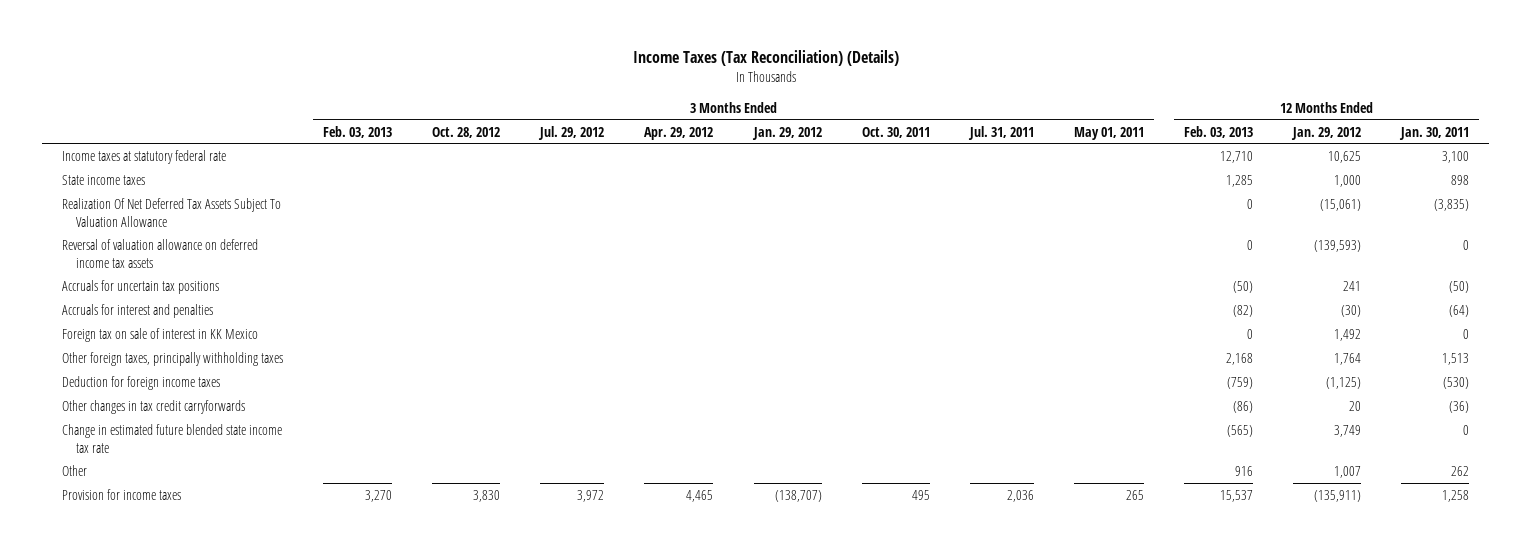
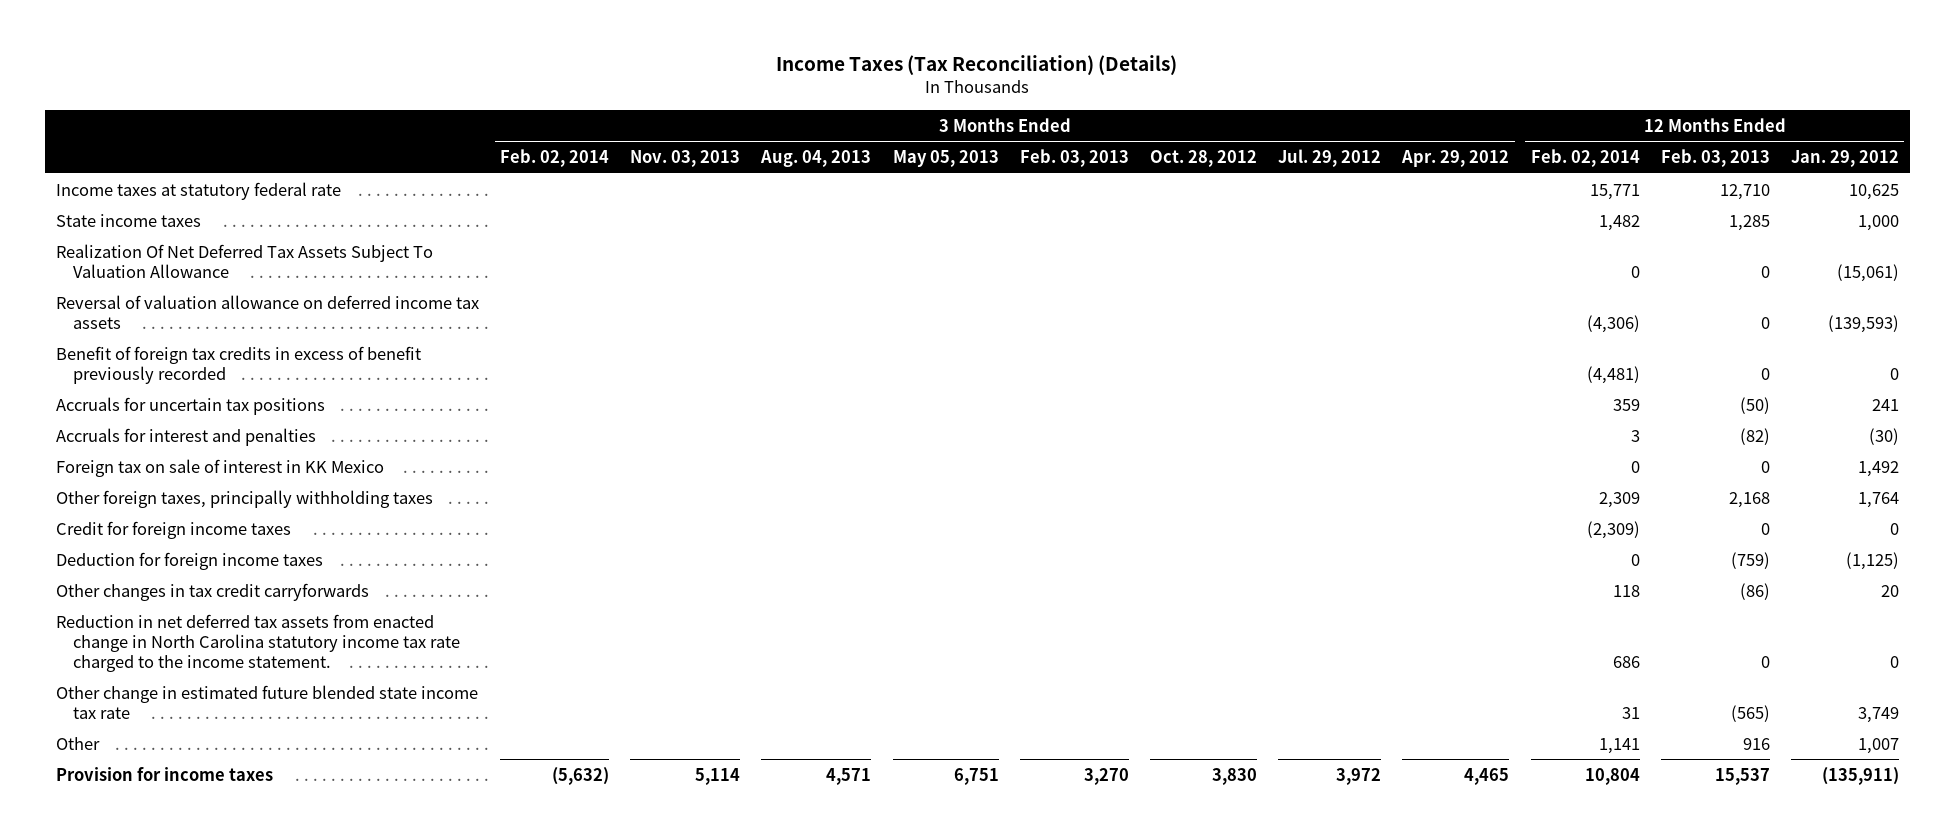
[751,126,822,140] Jan. 29, 2012 -> none
[861,126,930,138] Oct. 30, 2011 -> none
[967,125,1034,140] Jul. 31, 2011 -> none
[1073,126,1144,140] May 01, 2011 -> none
[1399,126,1470,140] Jan. 30, 2011 -> none
none -> [499,148,609,167] Feb. 02, 2014
none -> [630,149,741,167] Nov. 03, 2013
none -> [760,149,872,167] Aug. 04, 2013
none -> [892,149,999,167] May 05, 2013
none -> [1530,148,1640,167] Feb. 02, 2014
none -> [55,345,421,384] Benefit of foreign tax credits in excess of benefit previously recorded
none -> [55,520,291,539] Credit for foreign income taxes
none -> [55,613,461,672] Reduction in net deferred tax assets from enacted change in North Carolina statutory income tax rate charged to the income statement.
[61,423,282,453] Change in estimated future blended state income tax rate -> [55,684,478,719] Other change in estimated future blended state income tax rate

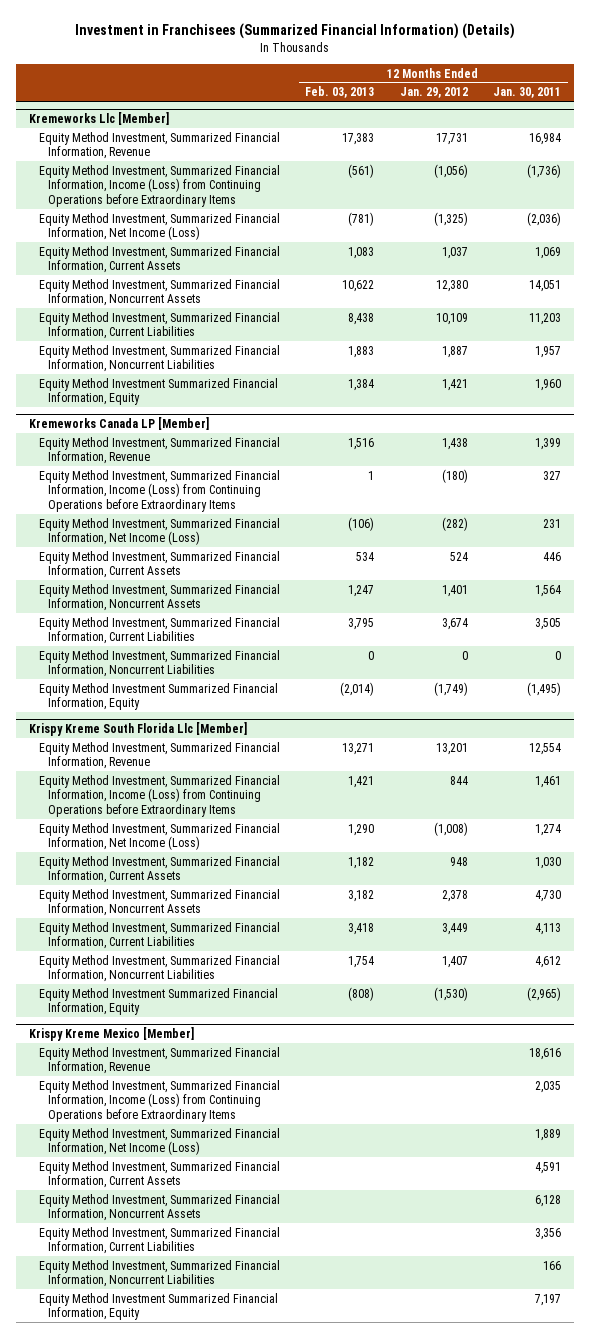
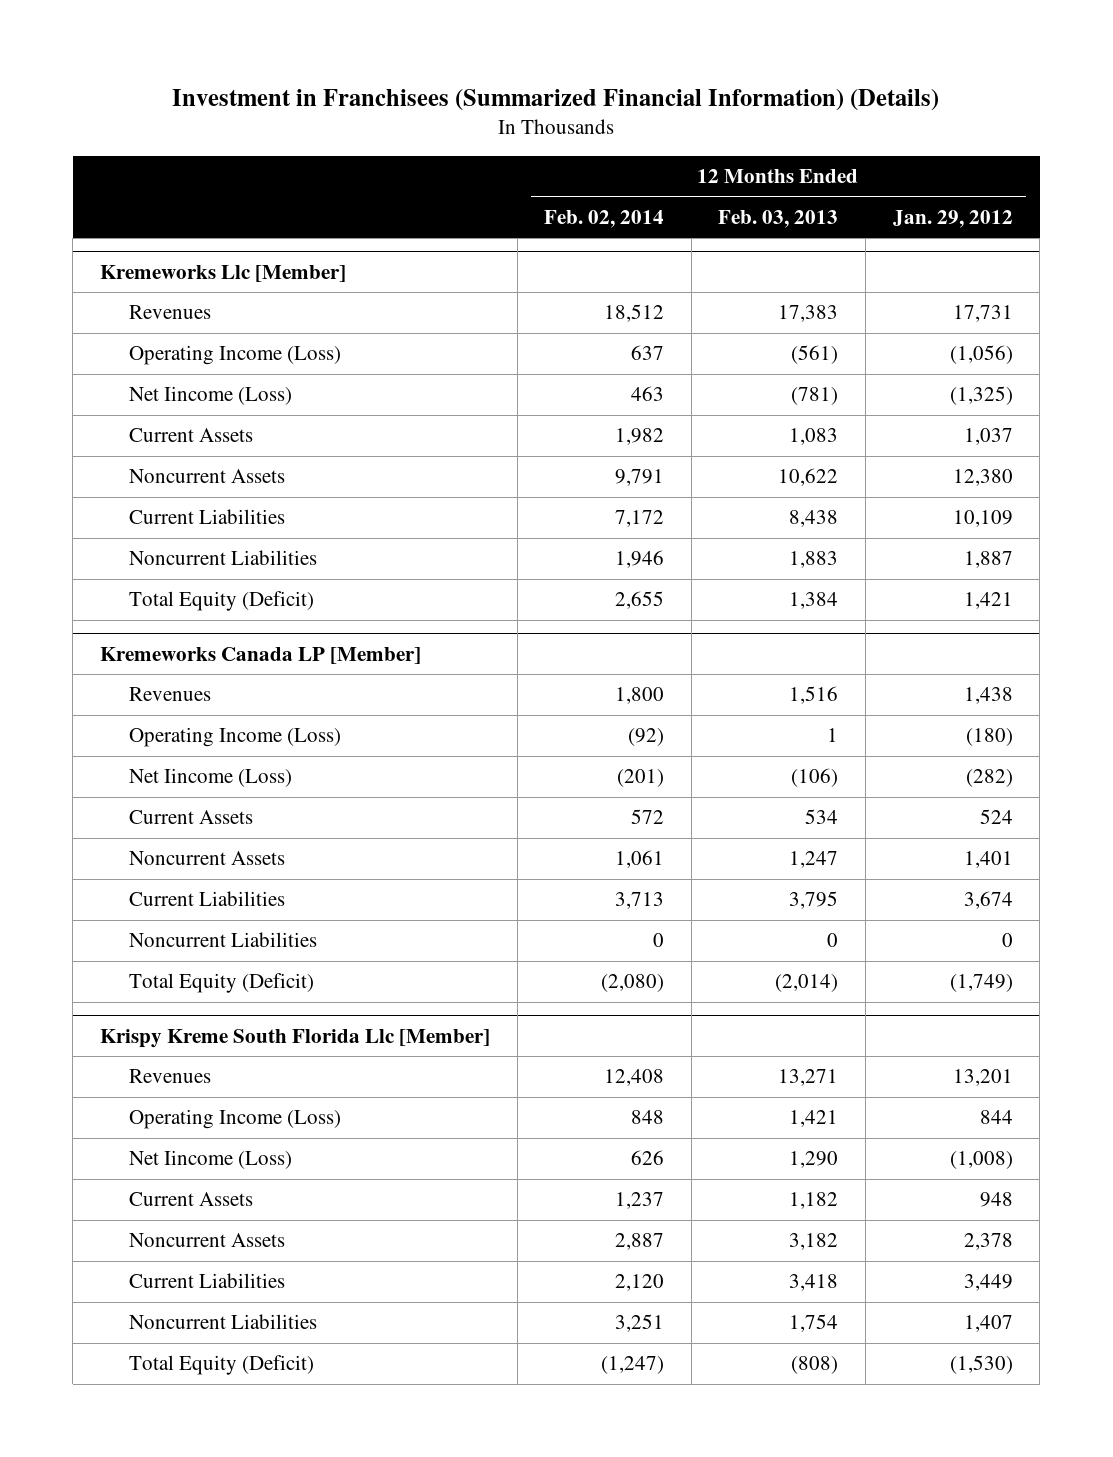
[493,87,562,99] Jan. 30, 2011 -> none
none -> [544,209,665,228] Feb. 02, 2014
[38,131,280,160] Equity Method Investment, Summarized Financial Information, Revenue -> [128,305,211,320] Revenues
[38,164,280,208] Equity Method Investment, Summarized Financial Information, Income (Loss) from Continuing Operations before Extraordinary Items -> [128,345,341,366] Operating Income (Loss)
[38,212,280,241] Equity Method Investment, Summarized Financial Information, Net Income (Loss) -> [128,386,292,406] Net Iincome (Loss)
[38,245,280,274] Equity Method Investment, Summarized Financial Information, Current Assets -> [128,428,253,443] Current Assets
[38,278,280,307] Equity Method Investment, Summarized Financial Information, Noncurrent Assets -> [128,469,285,484] Noncurrent Assets
[38,311,280,340] Equity Method Investment, Summarized Financial Information, Current Liabilities -> [128,509,285,525] Current Liabilities
[38,344,280,373] Equity Method Investment, Summarized Financial Information, Noncurrent Liabilities -> [128,550,317,566] Noncurrent Liabilities
[38,377,278,406] Equity Method Investment Summarized Financial Information, Equity -> [128,591,314,612] Total Equity (Deficit)
[38,436,280,465] Equity Method Investment, Summarized Financial Information, Revenue -> [128,687,211,702] Revenues
[38,469,280,513] Equity Method Investment, Summarized Financial Information, Income (Loss) from Continuing Operations before Extraordinary Items -> [128,727,341,748] Operating Income (Loss)
[38,517,280,546] Equity Method Investment, Summarized Financial Information, Net Income (Loss) -> [128,768,292,788] Net Iincome (Loss)
[38,550,280,579] Equity Method Investment, Summarized Financial Information, Current Assets -> [128,810,253,825] Current Assets
[38,583,280,612] Equity Method Investment, Summarized Financial Information, Noncurrent Assets -> [128,851,285,866] Noncurrent Assets
[38,616,280,645] Equity Method Investment, Summarized Financial Information, Current Liabilities -> [128,891,285,907] Current Liabilities
[38,649,280,678] Equity Method Investment, Summarized Financial Information, Noncurrent Liabilities -> [128,932,317,948] Noncurrent Liabilities
[38,682,278,711] Equity Method Investment Summarized Financial Information, Equity -> [128,973,314,994] Total Equity (Deficit)
[29,1027,195,1042] Krispy Kreme Mexico [Member] -> none
[38,1046,280,1075] Equity Method Investment, Summarized Financial Information, Revenue -> none
[38,1079,280,1123] Equity Method Investment, Summarized Financial Information, Income (Loss) from Continuing Operations before Extraordinary Items -> none
[38,1127,280,1156] Equity Method Investment, Summarized Financial Information, Net Income (Loss) -> none
[38,1160,280,1189] Equity Method Investment, Summarized Financial Information, Current Assets -> none
[38,1193,280,1222] Equity Method Investment, Summarized Financial Information, Noncurrent Assets -> none
[38,1226,280,1255] Equity Method Investment, Summarized Financial Information, Current Liabilities -> none
[38,1259,280,1288] Equity Method Investment, Summarized Financial Information, Noncurrent Liabilities -> none
[38,1292,278,1321] Equity Method Investment Summarized Financial Information, Equity -> none
[38,741,280,770] Equity Method Investment, Summarized Financial Information, Revenue -> [128,1069,211,1084] Revenues
[38,774,280,818] Equity Method Investment, Summarized Financial Information, Income (Loss) from Continuing Operations before Extraordinary Items -> [128,1109,341,1130] Operating Income (Loss)
[38,822,280,851] Equity Method Investment, Summarized Financial Information, Net Income (Loss) -> [128,1150,292,1170] Net Iincome (Loss)
[38,855,280,884] Equity Method Investment, Summarized Financial Information, Current Assets -> [128,1192,253,1207] Current Assets
[38,888,280,917] Equity Method Investment, Summarized Financial Information, Noncurrent Assets -> [128,1233,285,1248] Noncurrent Assets
[38,921,280,950] Equity Method Investment, Summarized Financial Information, Current Liabilities -> [128,1273,285,1289] Current Liabilities
[38,954,280,983] Equity Method Investment, Summarized Financial Information, Noncurrent Liabilities -> [128,1314,317,1330] Noncurrent Liabilities
[38,987,278,1016] Equity Method Investment Summarized Financial Information, Equity -> [128,1355,314,1376] Total Equity (Deficit)

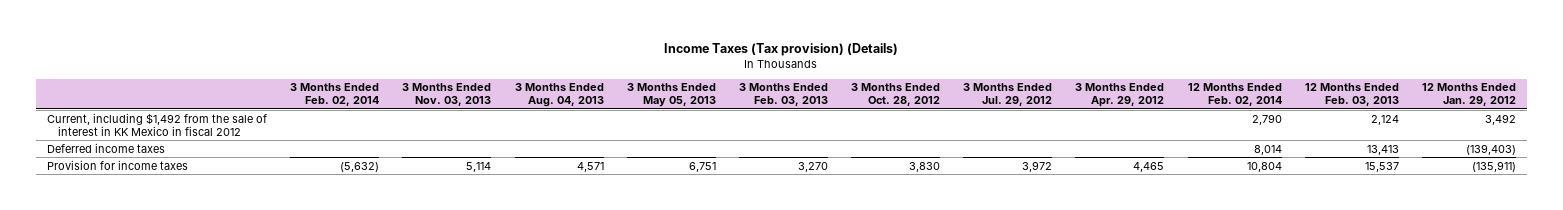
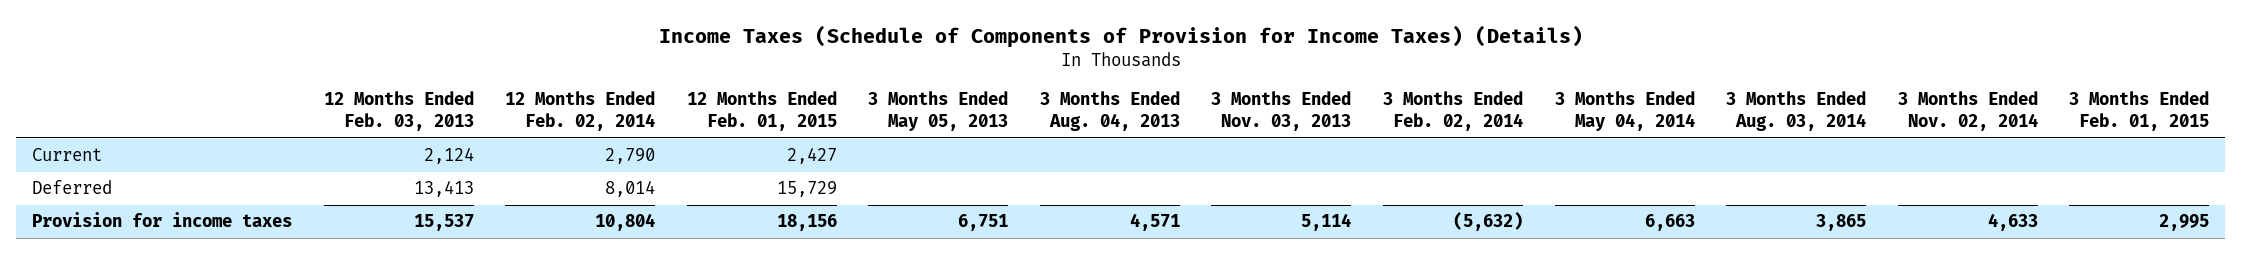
[664,42,899,56] Income Taxes (Tax provision) (Details) -> [658,24,1583,48] Income Taxes (Schedule of Components of Provision for Income Taxes) (Details)
[738,83,828,107] 3 Months Ended Feb. 03, 2013 -> none
[851,83,941,107] 3 Months Ended Oct. 28, 2012 -> none
[963,83,1053,107] 3 Months Ended Jul. 29, 2012 -> none
[1075,83,1165,108] 3 Months Ended Apr. 29, 2012 -> none
[1421,83,1516,107] 12 Months Ended Jan. 29, 2012 -> none
none -> [686,91,837,132] 12 Months Ended Feb. 01, 2015
none -> [1554,91,1695,132] 3 Months Ended May 04, 2014
none -> [1726,91,1867,132] 3 Months Ended Aug. 03, 2014
none -> [1897,91,2038,132] 3 Months Ended Nov. 02, 2014
none -> [2069,91,2210,132] 3 Months Ended Feb. 01, 2015
[47,112,268,136] Current, including $1,492 from the sale of interest in KK Mexico in fiscal 2012 -> [31,148,102,162] Current
[47,142,166,153] Deferred income taxes -> [31,180,112,195] Deferred

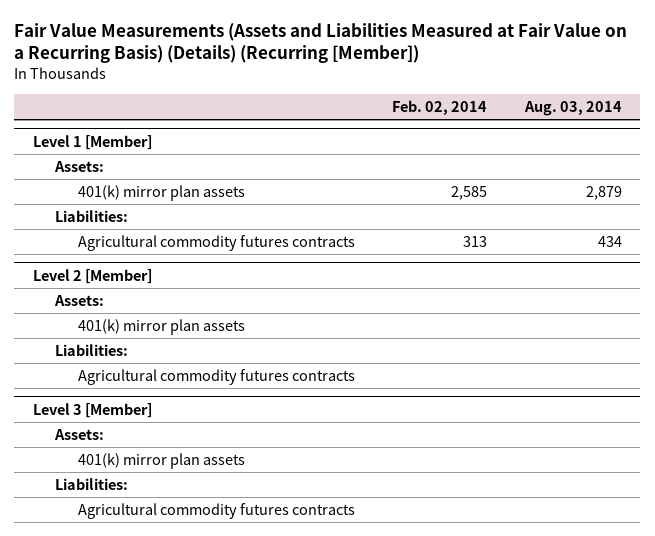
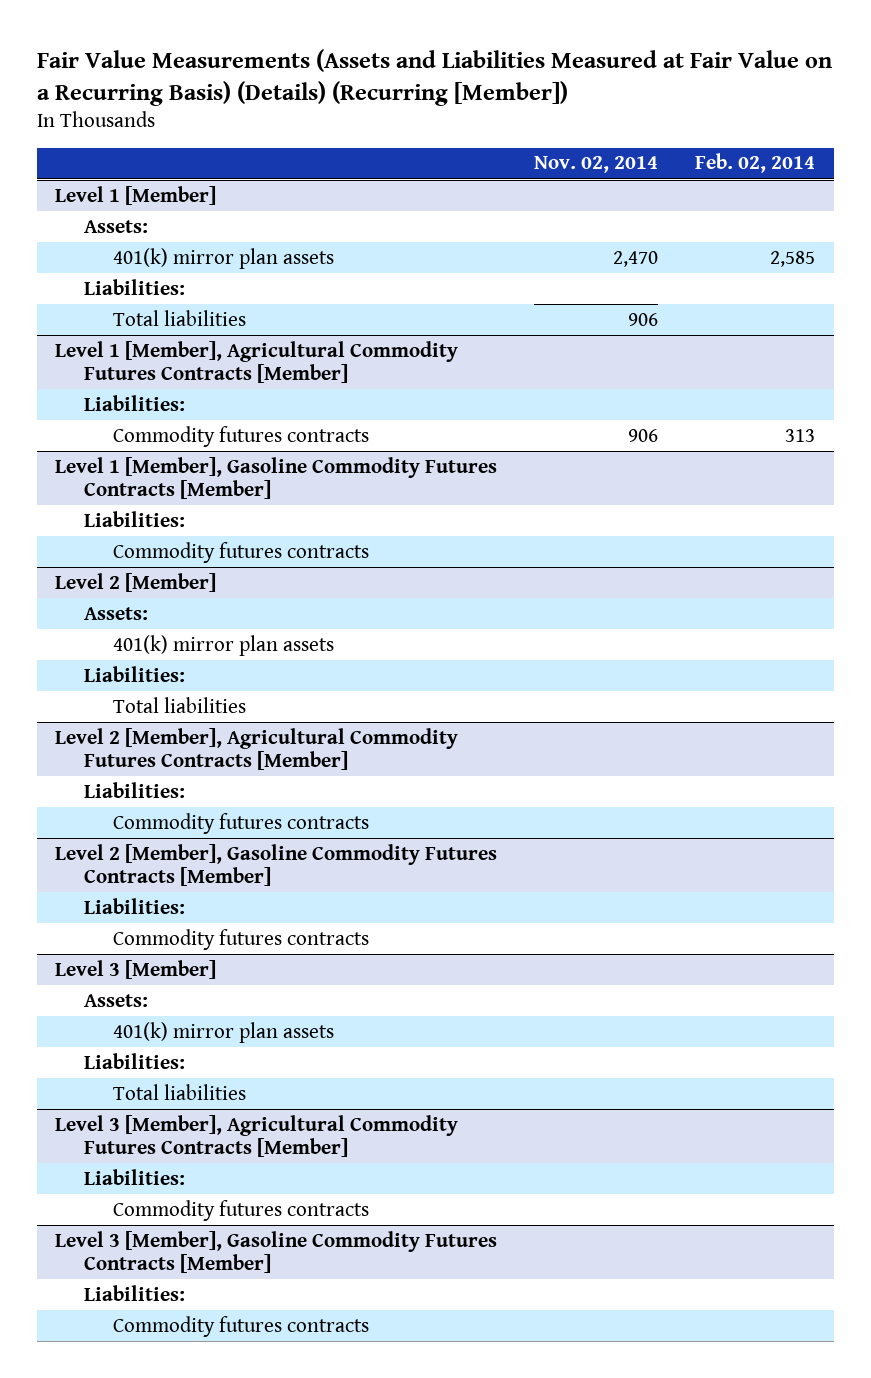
[523,100,622,116] Aug. 03, 2014 -> none
none -> [534,156,659,174] Nov. 02, 2014
none -> [113,309,247,326] Total liabilities
none -> [55,340,459,384] Level 1 [Member], Agricultural Commodity Futures Contracts [Member]
none -> [84,394,186,411] Liabilities:
[78,235,356,252] Agricultural commodity futures contracts -> [113,425,370,447] Commodity futures contracts
none -> [55,456,498,500] Level 1 [Member], Gasoline Commodity Futures Contracts [Member]
none -> [84,510,186,527] Liabilities:
none -> [113,541,370,563] Commodity futures contracts
none -> [113,696,247,713] Total liabilities
none -> [55,727,459,771] Level 2 [Member], Agricultural Commodity Futures Contracts [Member]
none -> [84,781,186,798] Liabilities:
[78,369,356,386] Agricultural commodity futures contracts -> [113,812,370,834] Commodity futures contracts
none -> [55,843,498,887] Level 2 [Member], Gasoline Commodity Futures Contracts [Member]
none -> [84,897,186,914] Liabilities:
none -> [113,928,370,950] Commodity futures contracts
none -> [113,1083,247,1100] Total liabilities
none -> [55,1114,459,1158] Level 3 [Member], Agricultural Commodity Futures Contracts [Member]
none -> [84,1168,186,1185] Liabilities:
[78,503,356,520] Agricultural commodity futures contracts -> [113,1199,370,1221] Commodity futures contracts
none -> [55,1230,498,1274] Level 3 [Member], Gasoline Commodity Futures Contracts [Member]
none -> [84,1284,186,1301] Liabilities:
none -> [113,1315,370,1337] Commodity futures contracts

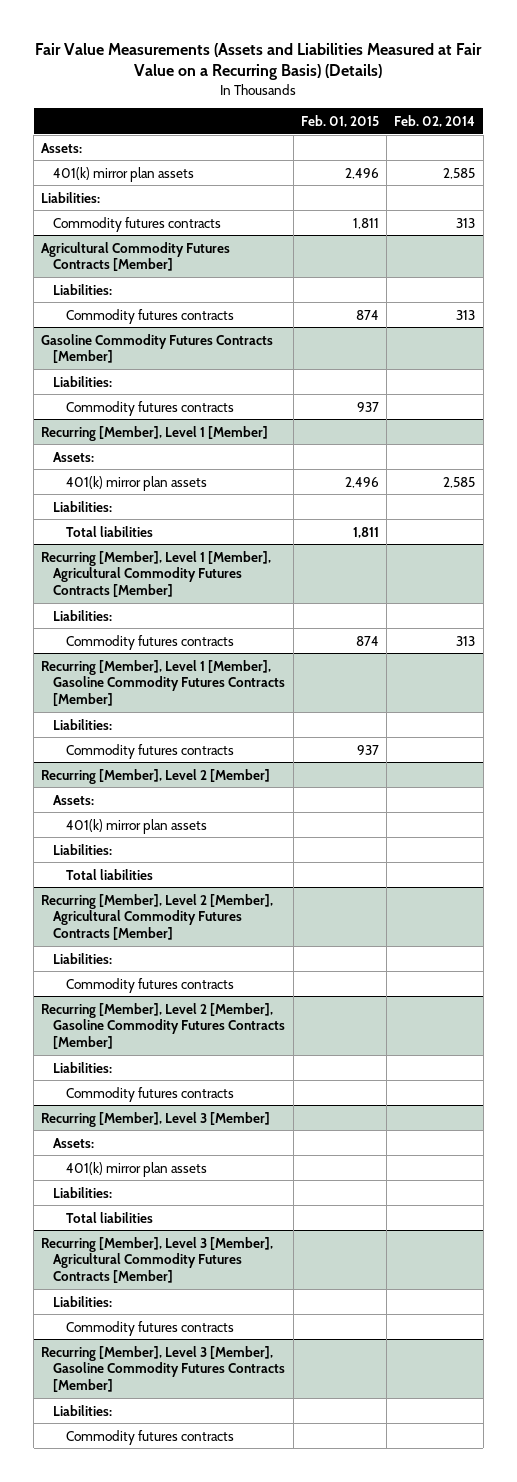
[36,49,832,106] Fair Value Measurements (Assets and Liabilities Measured at Fair Value on a Recurring Basis) (Details) (Recurring [Member]) -> [35,42,483,81] Fair Value Measurements (Assets and Liabilities Measured at Fair Value on a Recurring Basis) (Details)
[534,156,659,174] Nov. 02, 2014 -> none
none -> [300,114,379,127] Feb. 01, 2015
[55,185,217,205] Level 1 [Member] -> none
none -> [53,216,222,232] Commodity futures contracts
none -> [41,241,231,272] Agricultural Commodity Futures Contracts [Member]
none -> [53,283,113,295] Liabilities:
none -> [65,308,234,324] Commodity futures contracts
none -> [41,333,274,364] Gasoline Commodity Futures Contracts [Member]
none -> [53,375,113,387] Liabilities:
none -> [65,400,234,416] Commodity futures contracts
none -> [41,425,269,441] Recurring [Member], Level 1 [Member]
none -> [53,451,95,462] Assets:
none -> [65,475,207,491] 401(k) mirror plan assets
none -> [53,500,113,512] Liabilities:
[55,340,459,384] Level 1 [Member], Agricultural Commodity Futures Contracts [Member] -> [41,550,272,598] Recurring [Member], Level 1 [Member], Agricultural Commodity Futures Contracts [Member]
[55,456,498,500] Level 1 [Member], Gasoline Commodity Futures Contracts [Member] -> [41,659,286,707] Recurring [Member], Level 1 [Member], Gasoline Commodity Futures Contracts [Member]
[55,572,217,592] Level 2 [Member] -> [41,768,271,784] Recurring [Member], Level 2 [Member]
[55,727,459,771] Level 2 [Member], Agricultural Commodity Futures Contracts [Member] -> [41,893,274,941] Recurring [Member], Level 2 [Member], Agricultural Commodity Futures Contracts [Member]
[55,843,498,887] Level 2 [Member], Gasoline Commodity Futures Contracts [Member] -> [41,1002,286,1050] Recurring [Member], Level 2 [Member], Gasoline Commodity Futures Contracts [Member]
[55,959,217,979] Level 3 [Member] -> [41,1111,271,1127] Recurring [Member], Level 3 [Member]
[55,1114,459,1158] Level 3 [Member], Agricultural Commodity Futures Contracts [Member] -> [41,1236,274,1284] Recurring [Member], Level 3 [Member], Agricultural Commodity Futures Contracts [Member]
[55,1230,498,1274] Level 3 [Member], Gasoline Commodity Futures Contracts [Member] -> [41,1345,286,1393] Recurring [Member], Level 3 [Member], Gasoline Commodity Futures Contracts [Member]

